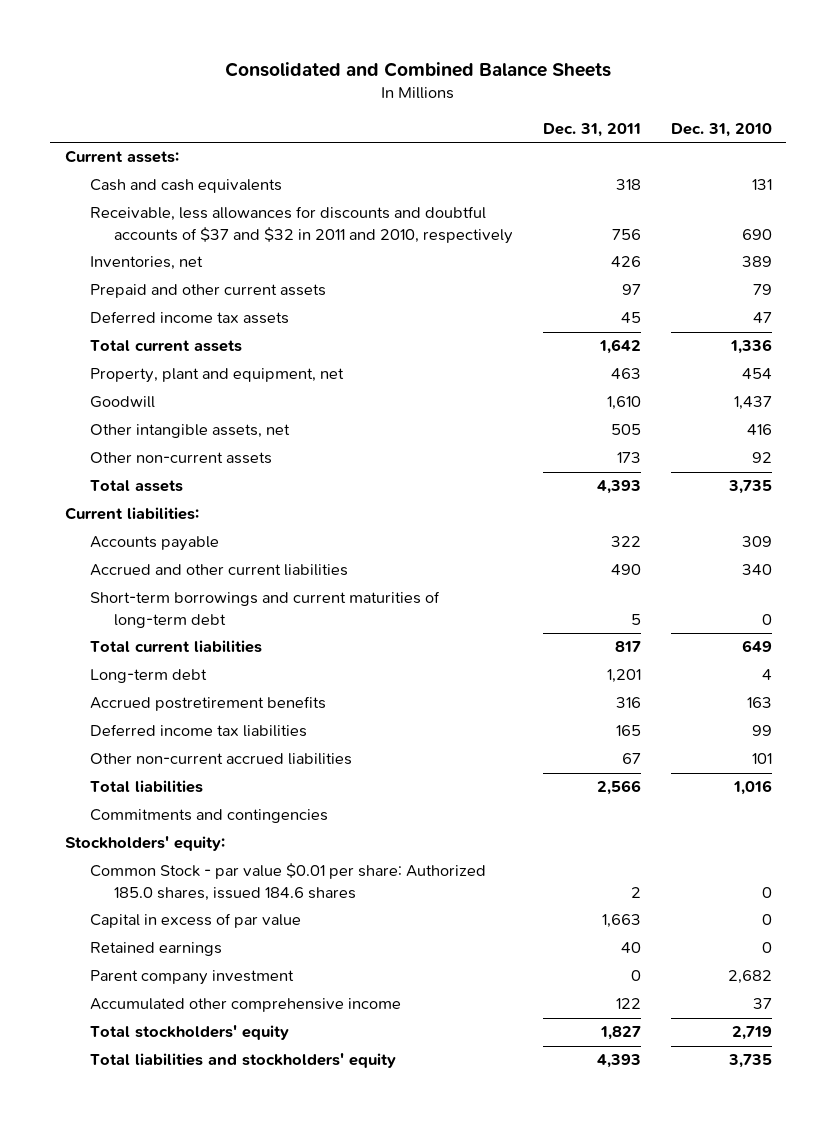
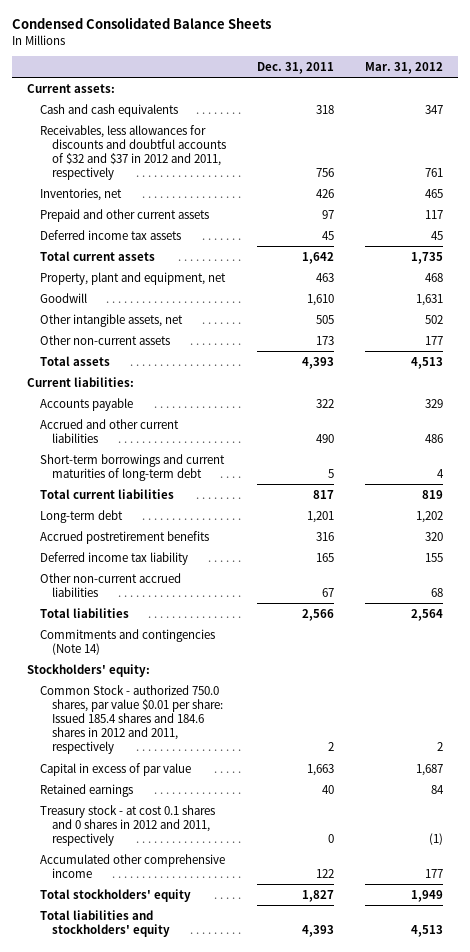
[225,61,612,77] Consolidated and Combined Balance Sheets -> [11,17,271,30] Condensed Consolidated Balance Sheets
[670,123,772,138] Dec. 31, 2010 -> none
none -> [364,61,443,74] Mar. 31, 2012
[89,206,514,244] Receivable, less allowances for discounts and doubtful accounts of $37 and $32 in 2011 and 2010, respectively -> [39,124,227,181] Receivables, less allowances for discounts and doubtful accounts of $32 and $37 in 2012 and 2011, respectively
[89,724,307,738] Deferred income tax liabilities -> [39,551,188,565] Deferred income tax liability
[89,809,328,824] Commitments and contingencies -> [39,628,215,655] Commitments and contingencies (Note 14)
[89,863,486,901] Common Stock - par value $0.01 per share: Authorized 185.0 shares, issued 184.6 shares -> [39,684,224,755] Common Stock - authorized 750.0 shares, par value $0.01 per share: Issued 185.4 shares and 184.6 shares in 2012 and 2011, respectively
[89,970,294,986] Parent company investment -> none
none -> [39,804,215,846] Treasury stock - at cost 0.1 shares and 0 shares in 2012 and 2011, respectively

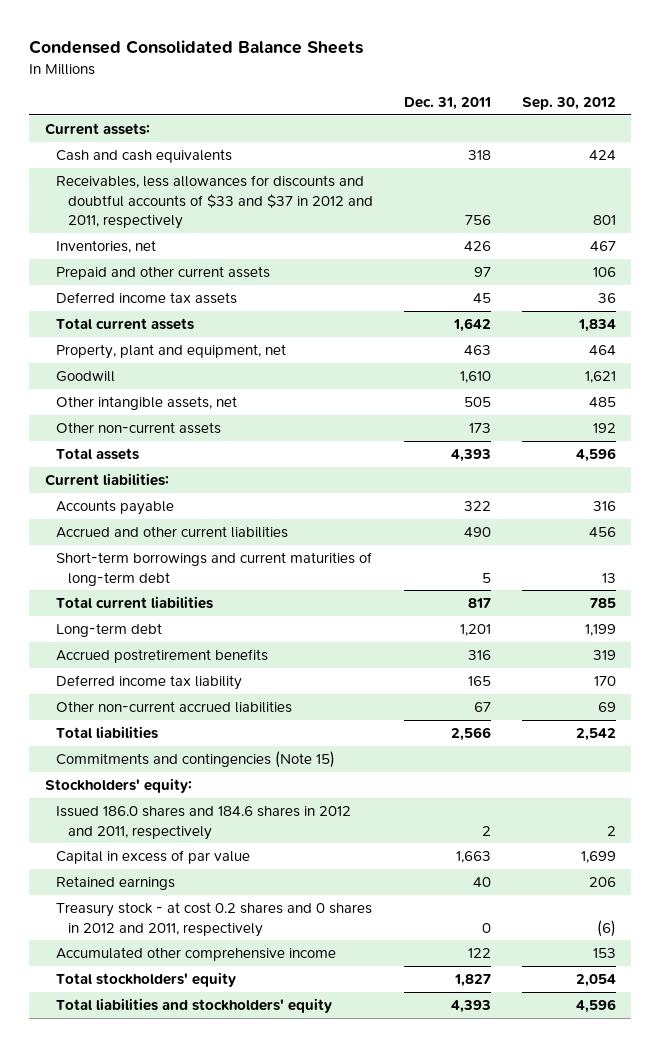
[364,61,443,74] Mar. 31, 2012 -> none
none -> [521,96,616,110] Sep. 30, 2012
[39,124,227,181] Receivables, less allowances for discounts and doubtful accounts of $32 and $37 in 2012 and 2011, respectively -> [56,175,374,230] Receivables, less allowances for discounts and doubtful accounts of $33 and $37 in 2012 and 2011, respectively
[39,628,215,655] Commitments and contingencies (Note 14) -> [56,751,336,769] Commitments and contingencies (Note 15)
[39,684,224,755] Common Stock - authorized 750.0 shares, par value $0.01 per share: Issued 185.4 shares and 184.6 shares in 2012 and 2011, respectively -> [56,806,352,840] Issued 186.0 shares and 184.6 shares in 2012 and 2011, respectively
[39,804,215,846] Treasury stock - at cost 0.1 shares and 0 shares in 2012 and 2011, respectively -> [56,902,373,937] Treasury stock - at cost 0.2 shares and 0 shares in 2012 and 2011, respectively

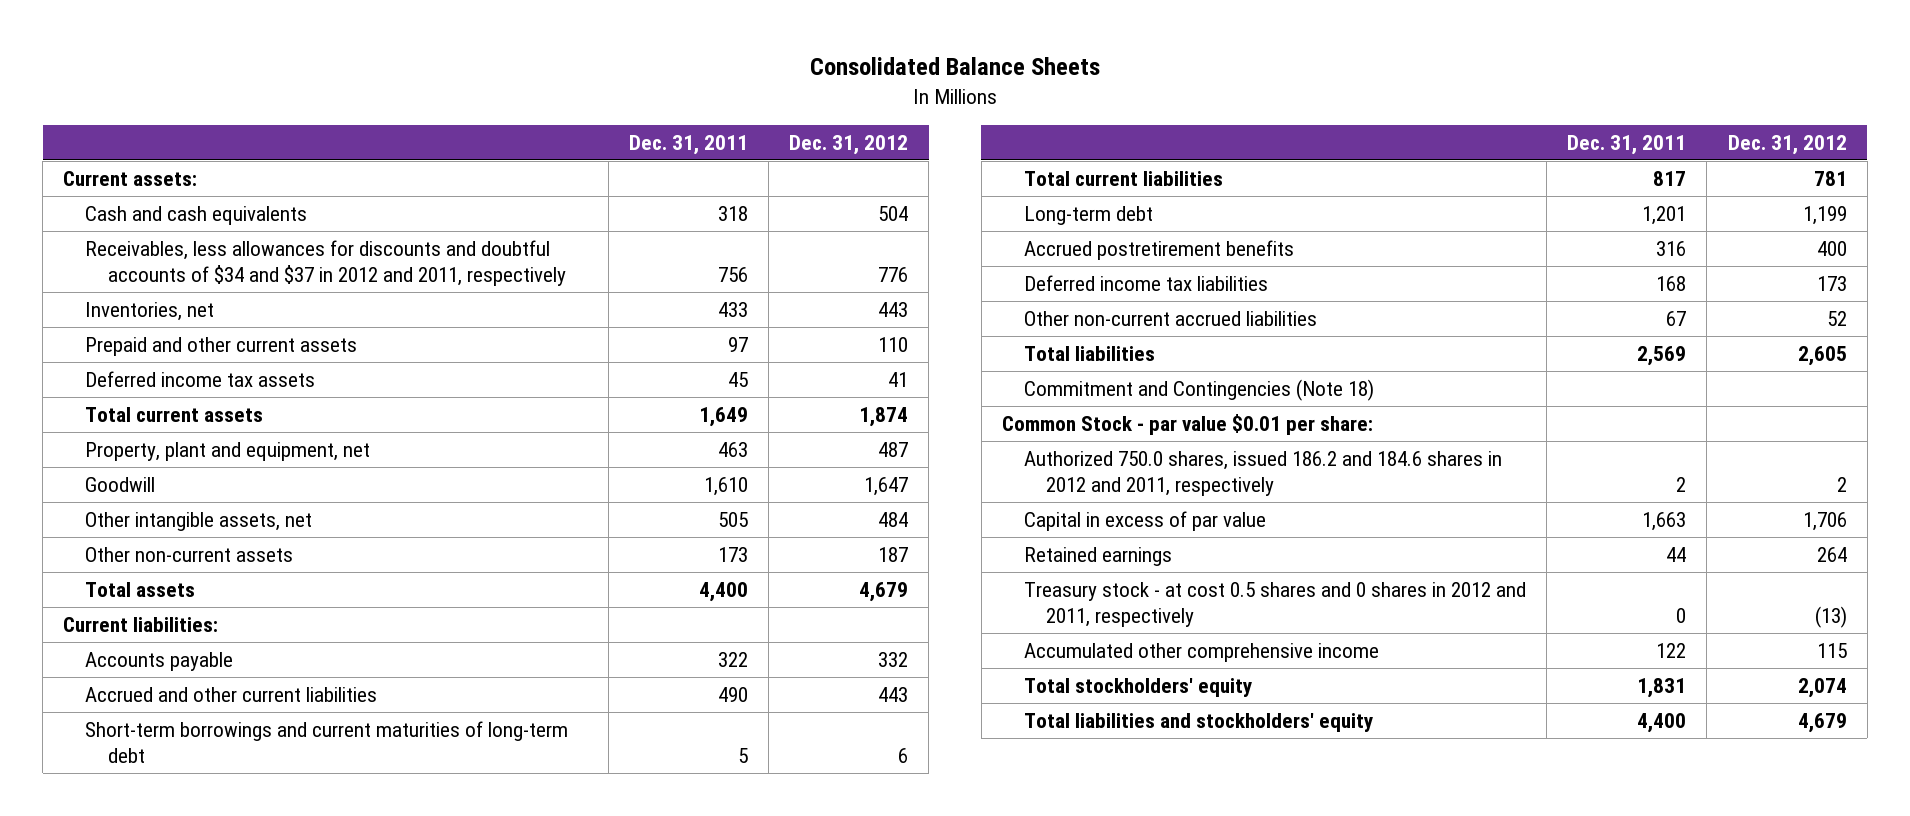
[29,40,364,55] Condensed Consolidated Balance Sheets -> [809,57,1100,76] Consolidated Balance Sheets
[521,96,616,110] Sep. 30, 2012 -> none
none -> [788,134,908,155] Dec. 31, 2012
[56,175,374,230] Receivables, less allowances for discounts and doubtful accounts of $33 and $37 in 2012 and 2011, respectively -> [85,239,566,287] Receivables, less allowances for discounts and doubtful accounts of $34 and $37 in 2012 and 2011, respectively
[463,241,491,252] 426 -> [717,301,748,317] 433
[452,318,491,333] 1,642 -> [698,406,748,427] 1,649
[450,449,491,463] 4,393 -> [698,581,748,602] 4,400
[56,675,243,691] Deferred income tax liability -> [1024,274,1269,291] Deferred income tax liabilities
[467,676,491,687] 165 -> [1656,275,1687,291] 168
[44,778,192,794] Stockholders' equity: -> none
[450,727,491,742] 2,566 -> [1637,345,1687,366] 2,569
[56,751,336,769] Commitments and contingencies (Note 15) -> [1024,378,1375,401] Commitment and Contingencies (Note 18)
none -> [1001,413,1373,435] Common Stock - par value $0.01 per share:
[56,806,352,840] Issued 186.0 shares and 184.6 shares in 2012 and 2011, respectively -> [1024,450,1503,497] Authorized 750.0 shares, issued 186.2 and 184.6 shares in 2012 and 2011, respectively
[472,877,491,888] 40 -> [1666,546,1687,562] 44
[56,902,373,937] Treasury stock - at cost 0.2 shares and 0 shares in 2012 and 2011, respectively -> [1024,581,1527,628] Treasury stock - at cost 0.5 shares and 0 shares in 2012 and 2011, respectively
[453,974,491,988] 1,827 -> [1637,677,1687,698] 1,831
[450,1000,491,1014] 4,393 -> [1637,712,1687,733] 4,400

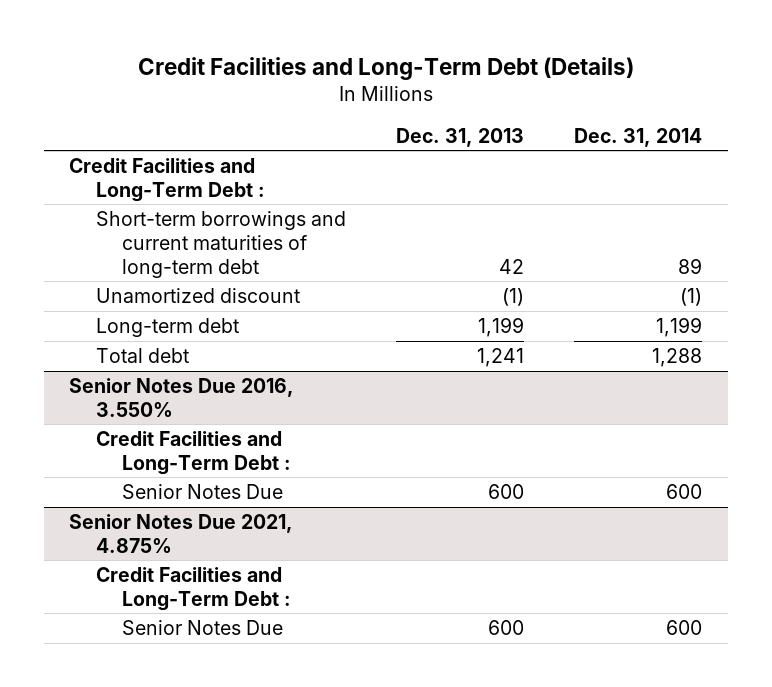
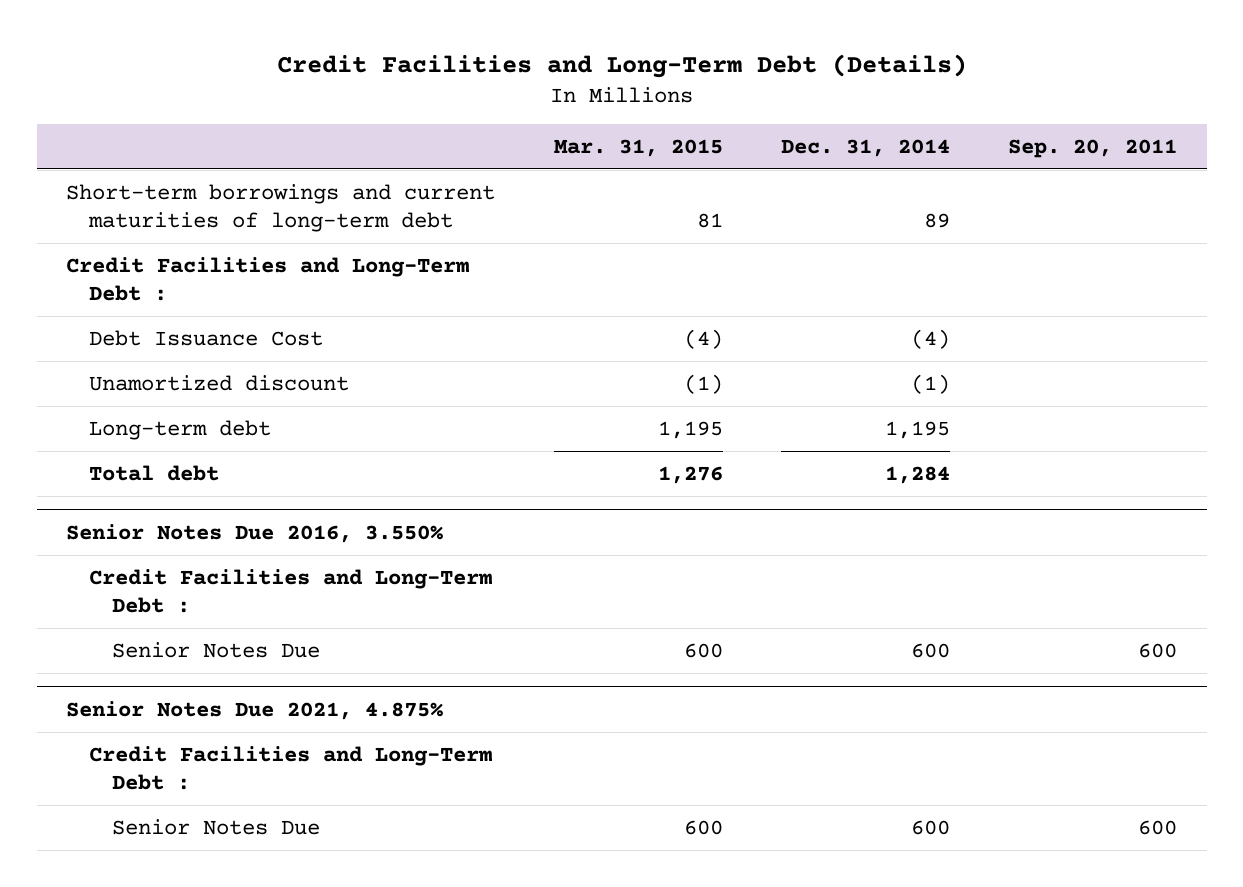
[396,127,525,147] Dec. 31, 2013 -> none
none -> [553,139,723,158] Mar. 31, 2015
none -> [1008,139,1178,159] Sep. 20, 2011
[69,157,265,202] Credit Facilities and Long-Term Debt : -> [66,256,470,301] Credit Facilities and Long-Term Debt :
none -> [89,329,324,346] Debt Issuance Cost
[656,316,703,337] 1,199 -> [884,420,950,439] 1,195
[652,347,703,367] 1,288 -> [884,465,950,484] 1,284

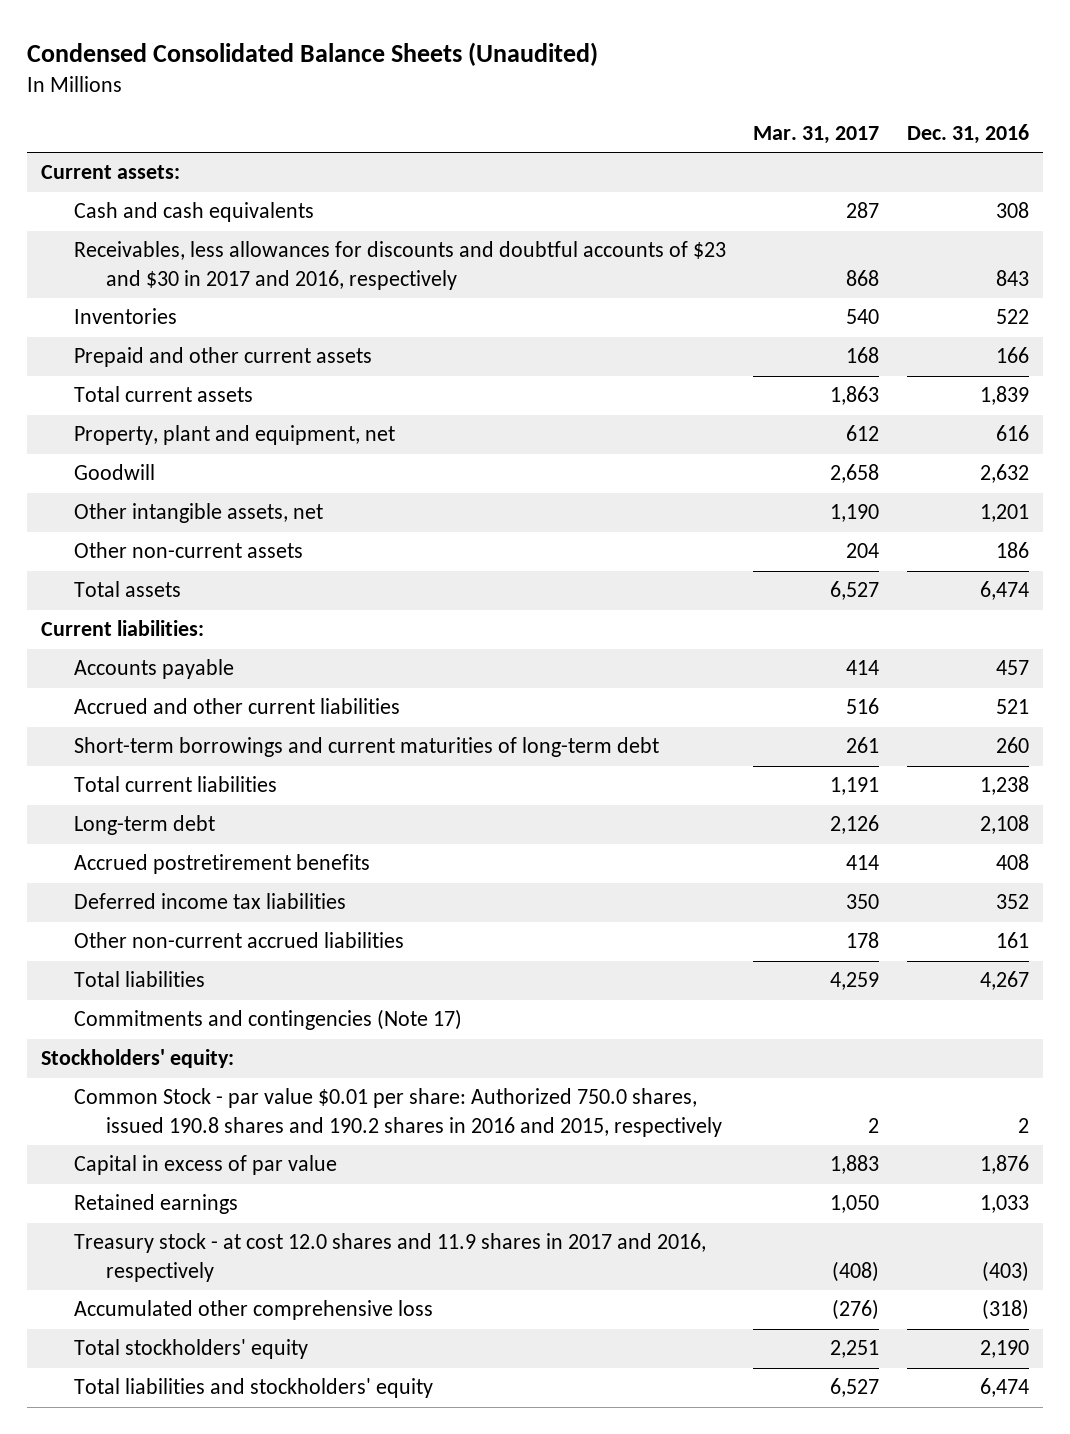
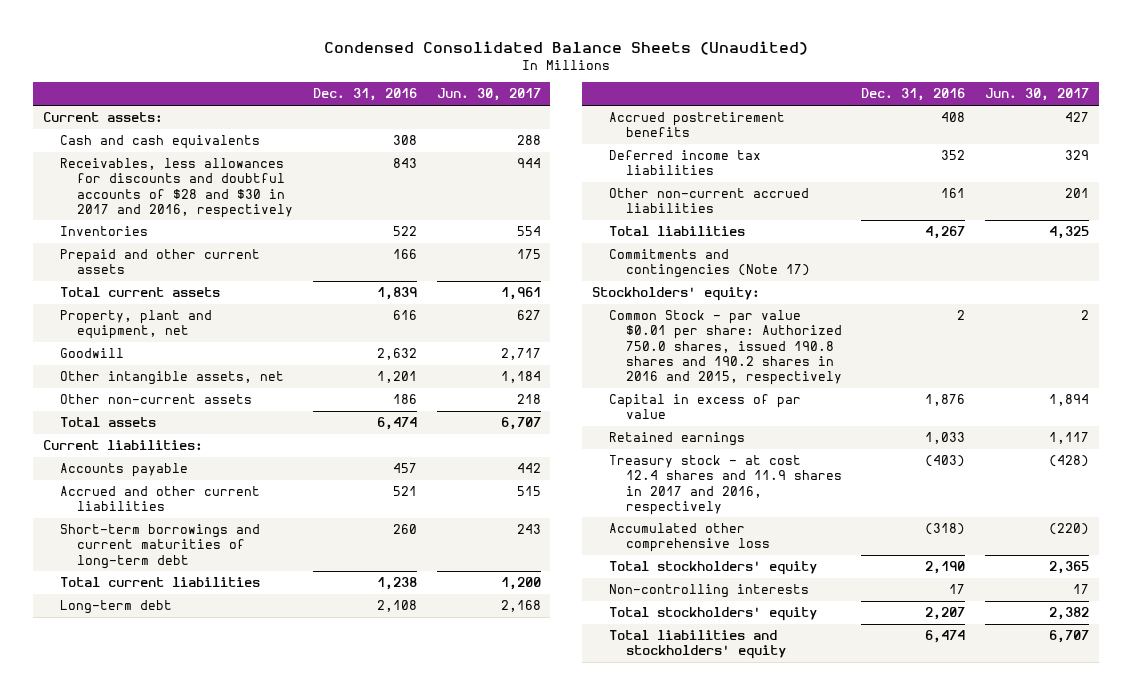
[753,126,880,145] Mar. 31, 2017 -> none
none -> [436,88,541,102] Jun. 30, 2017
[73,241,726,291] Receivables, less allowances for discounts and doubtful accounts of $23 and $30 in 2017 and 2016, respectively -> [59,158,293,218] Receivables, less allowances for discounts and doubtful accounts of $28 and $30 in 2017 and 2016, respectively
[73,1233,706,1283] Treasury stock - at cost 12.0 shares and 11.9 shares in 2017 and 2016, respectively -> [608,455,842,515] Treasury stock - at cost 12.4 shares and 11.9 shares in 2017 and 2016, respectively
none -> [608,584,809,599] Non-controlling interests
none -> [608,607,817,622] Total stockholders' equity

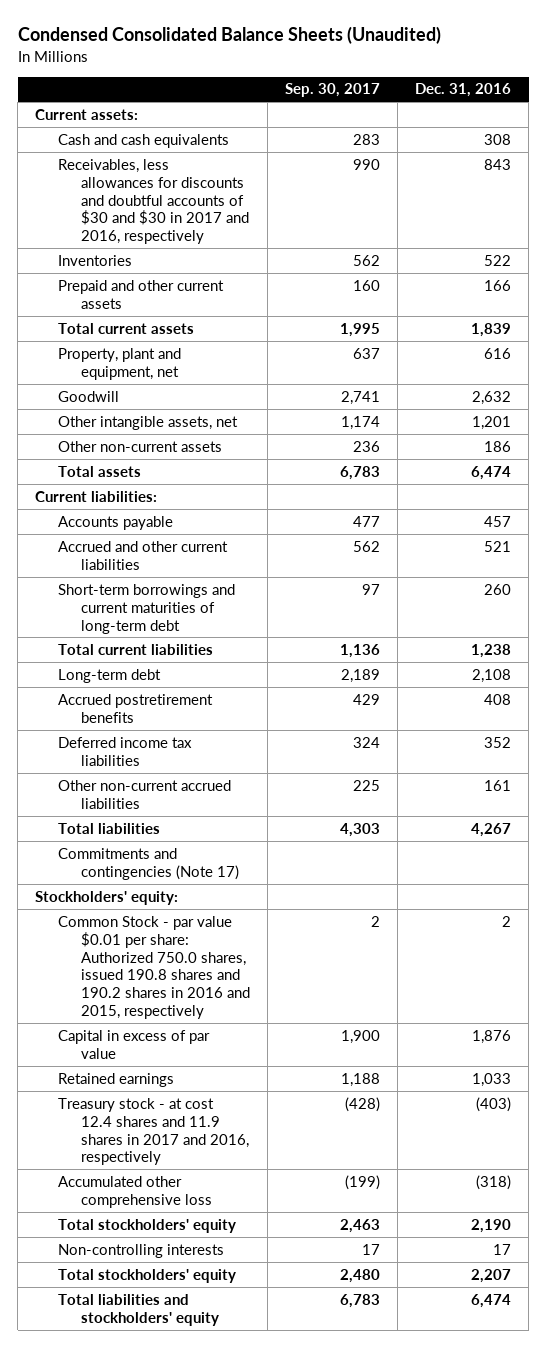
[436,88,541,102] Jun. 30, 2017 -> none
none -> [285,83,381,98] Sep. 30, 2017
[59,158,293,218] Receivables, less allowances for discounts and doubtful accounts of $28 and $30 in 2017 and 2016, respectively -> [58,158,250,245] Receivables, less allowances for discounts and doubtful accounts of $30 and $30 in 2017 and 2016, respectively

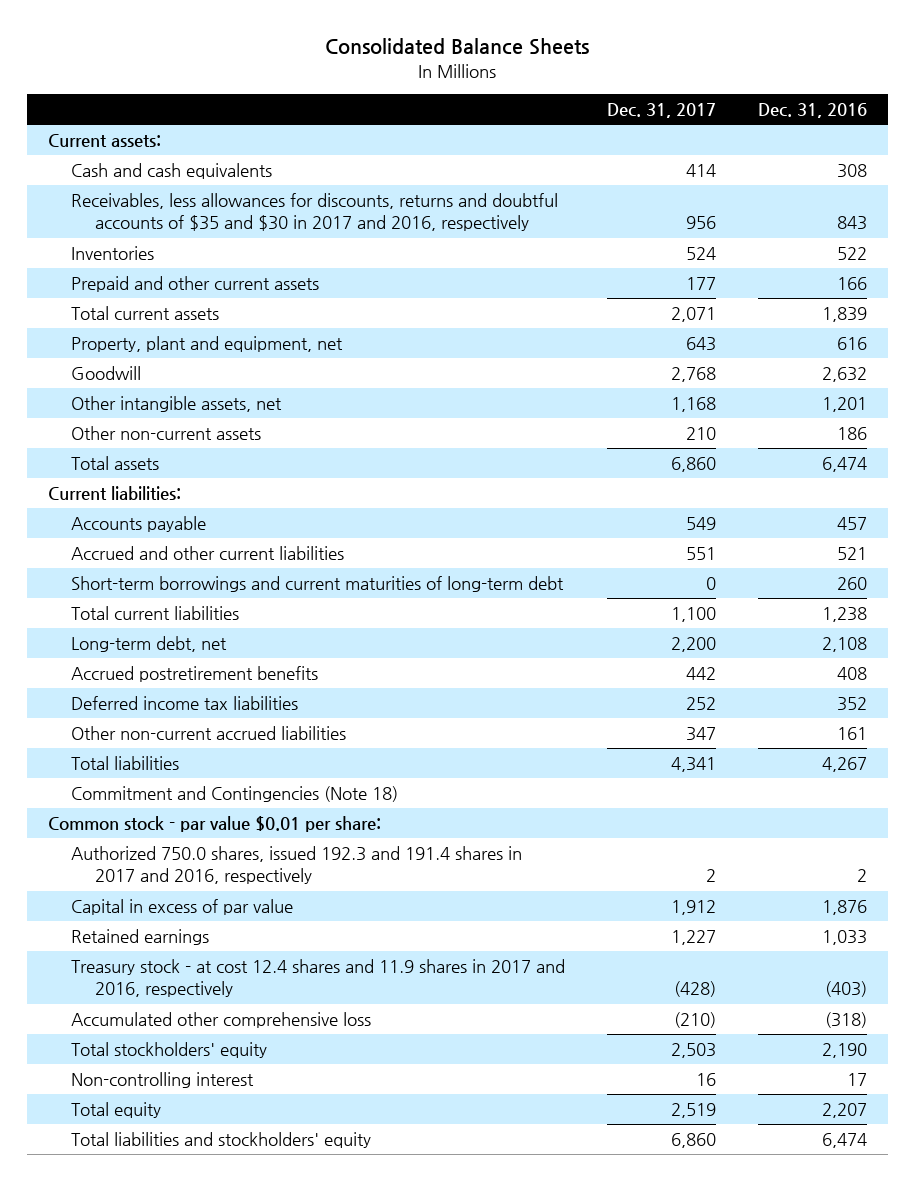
[17,26,441,45] Condensed Consolidated Balance Sheets (Unaudited) -> [325,38,590,56] Consolidated Balance Sheets
[285,83,381,98] Sep. 30, 2017 -> none
none -> [607,103,717,119] Dec. 31, 2017
[58,158,250,245] Receivables, less allowances for discounts and doubtful accounts of $30 and $30 in 2017 and 2016, respectively -> [71,193,559,232] Receivables, less allowances for discounts, returns and doubtful accounts of $35 and $30 in 2017 and 2016, respectively
[58,668,162,683] Long-term debt -> [71,636,228,653] Long-term debt, net
[35,890,179,905] Stockholders' equity: -> none
[58,847,240,880] Commitments and contingencies (Note 17) -> [71,786,399,803] Commitment and Contingencies (Note 18)
none -> [47,816,381,833] Common stock - par value $0.01 per share:
[58,915,251,1020] Common Stock - par value $0.01 per share: Authorized 750.0 shares, issued 190.8 shares and 190.2 shares in 2016 and 2015, respectively -> [71,846,523,885] Authorized 750.0 shares, issued 192.3 and 191.4 shares in 2017 and 2016, respectively
[58,1243,225,1258] Non-controlling interests -> [71,1072,255,1089] Non-controlling interest
[58,1268,237,1283] Total stockholders' equity -> [71,1102,162,1119] Total equity

